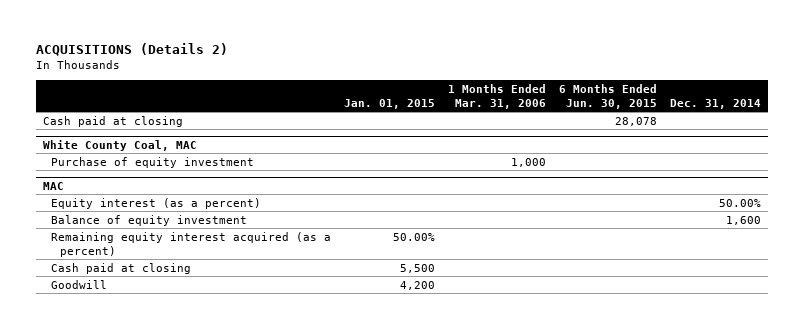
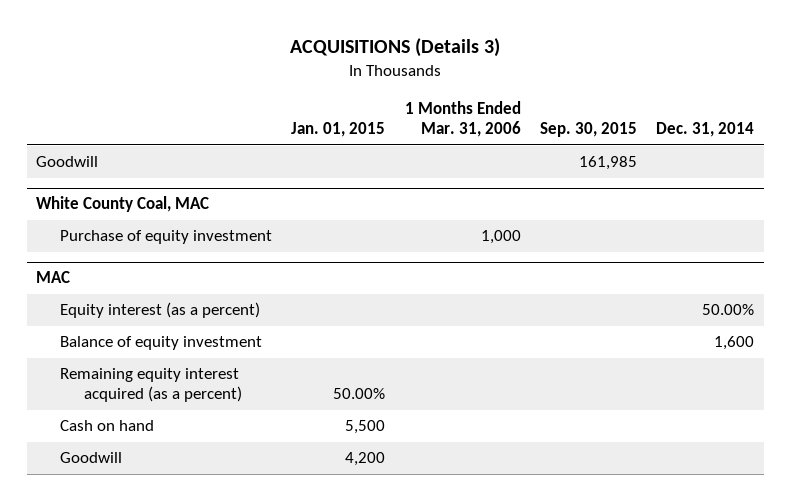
[36,42,229,56] ACQUISITIONS (Details 2) -> [290,37,501,57] ACQUISITIONS (Details 3)
[559,83,658,109] 6 Months Ended Jun. 30, 2015 -> none
none -> [540,122,638,138] Sep. 30, 2015
[42,115,183,127] Cash paid at closing -> none
none -> [36,156,99,168] Goodwill
[51,262,192,274] Cash paid at closing -> [60,420,155,432] Cash on hand

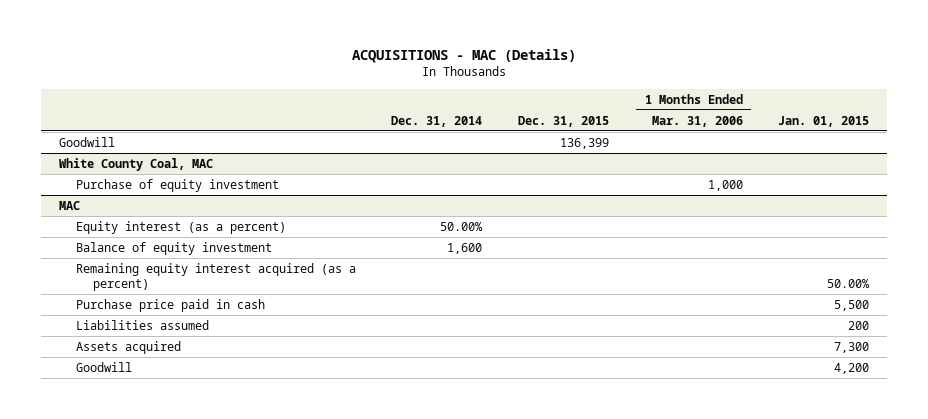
[290,37,501,57] ACQUISITIONS (Details 3) -> [351,48,576,63] ACQUISITIONS - MAC (Details)
[540,122,638,138] Sep. 30, 2015 -> none
none -> [517,115,609,127] Dec. 31, 2015
[60,420,155,432] Cash on hand -> [75,298,265,312] Purchase price paid in cash
none -> [75,319,209,330] Liabilities assumed
none -> [75,340,181,354] Assets acquired

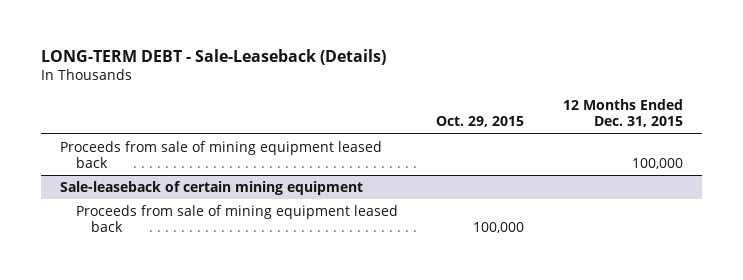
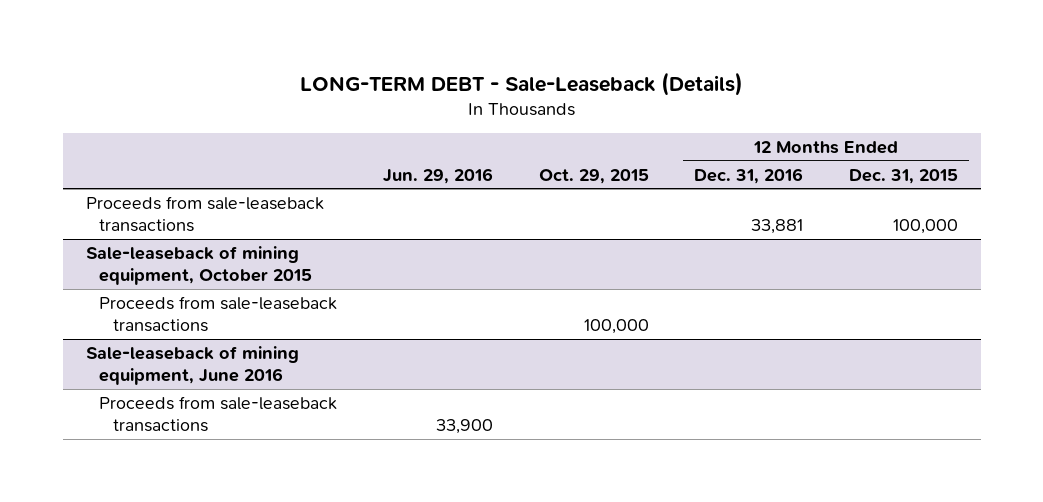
none -> [382,167,493,184] Jun. 29, 2016
none -> [694,167,804,184] Dec. 31, 2016
[60,140,383,168] Proceeds from sale of mining equipment leased back -> [85,195,324,232] Proceeds from sale-leaseback transactions
[60,180,364,195] Sale-leaseback of certain mining equipment -> [85,245,313,285] Sale-leaseback of mining equipment, October 2015
[75,204,398,232] Proceeds from sale of mining equipment leased back -> [99,295,338,332] Proceeds from sale-leaseback transactions
none -> [85,345,299,385] Sale-leaseback of mining equipment, June 2016
none -> [99,395,338,432] Proceeds from sale-leaseback transactions

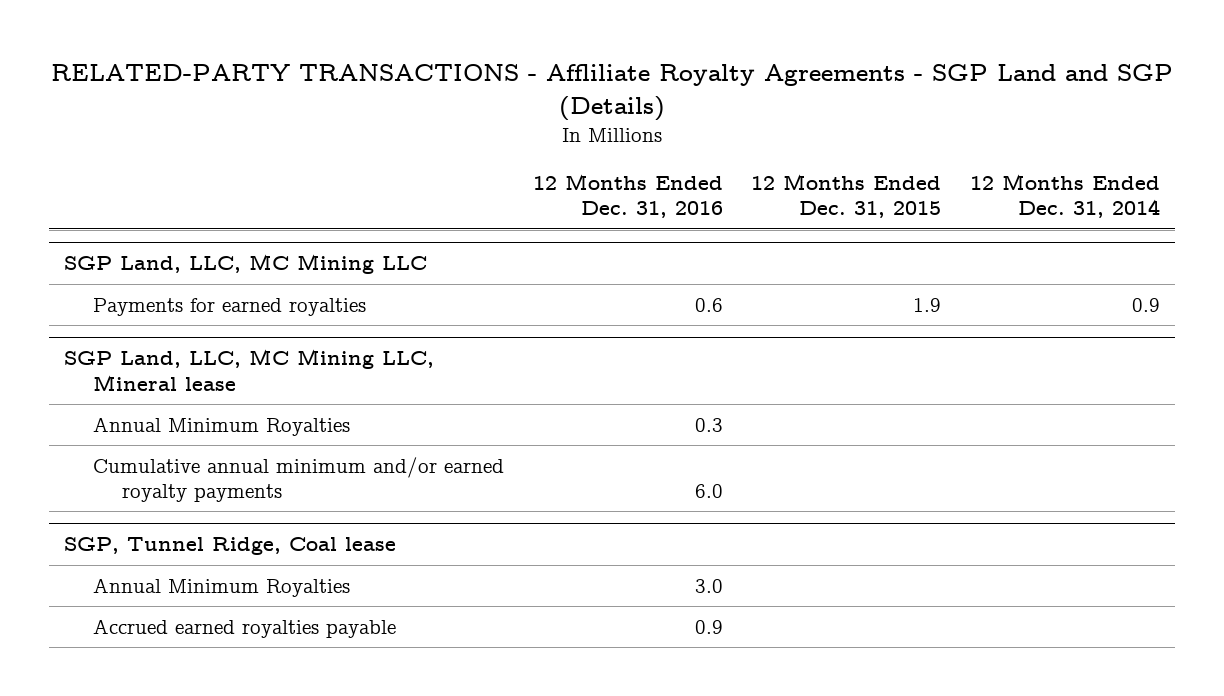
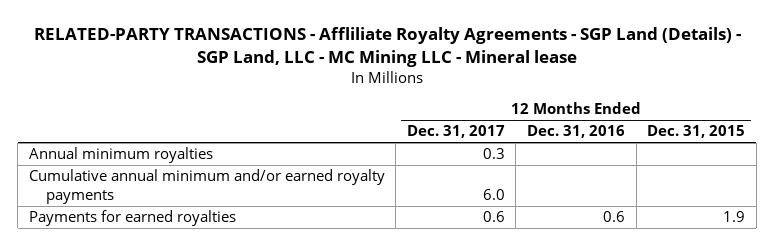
[50,64,1173,121] RELATED-PARTY TRANSACTIONS - Affliliate Royalty Agreements - SGP Land and SGP (Details) -> [33,27,741,68] RELATED-PARTY TRANSACTIONS - Affliliate Royalty Agreements - SGP Land (Details) - SGP Land, LLC - MC Mining LLC - Mineral lease
[970,174,1161,219] 12 Months Ended Dec. 31, 2014 -> none
none -> [406,125,505,139] Dec. 31, 2017
[63,254,427,275] SGP Land, LLC, MC Mining LLC -> none
none -> [28,147,213,164] Annual minimum royalties
none -> [28,169,385,204] Cumulative annual minimum and/or earned royalty payments
[63,349,434,391] SGP Land, LLC, MC Mining LLC, Mineral lease -> none
[92,416,350,436] Annual Minimum Royalties -> none
[92,456,504,503] Cumulative annual minimum and/or earned royalty payments -> none
[63,537,396,556] SGP, Tunnel Ridge, Coal lease -> none
[92,577,350,597] Annual Minimum Royalties -> none
[92,618,396,638] Accrued earned royalties payable -> none

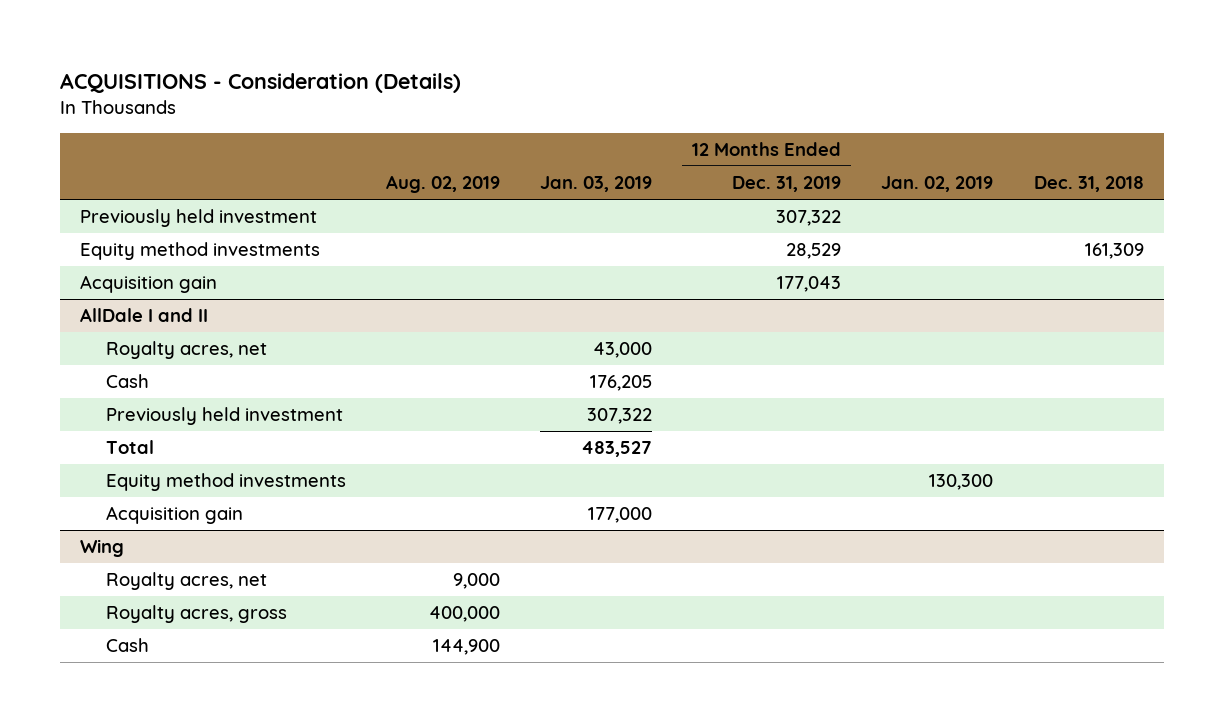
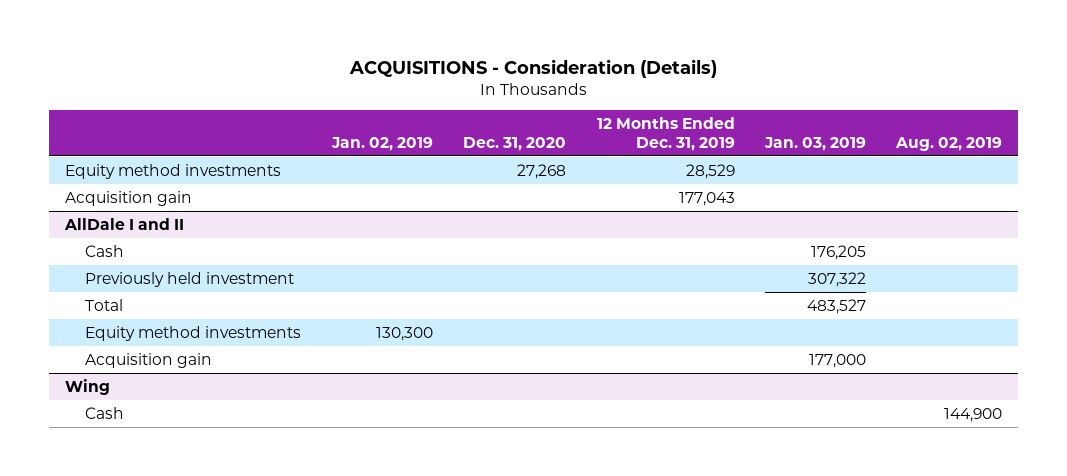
[1033,176,1144,193] Dec. 31, 2018 -> none
none -> [463,136,567,151] Dec. 31, 2020
[80,209,318,228] Previously held investment -> none
[105,341,267,360] Royalty acres, net -> none
[105,572,267,591] Royalty acres, net -> none
[105,605,287,624] Royalty acres, gross -> none

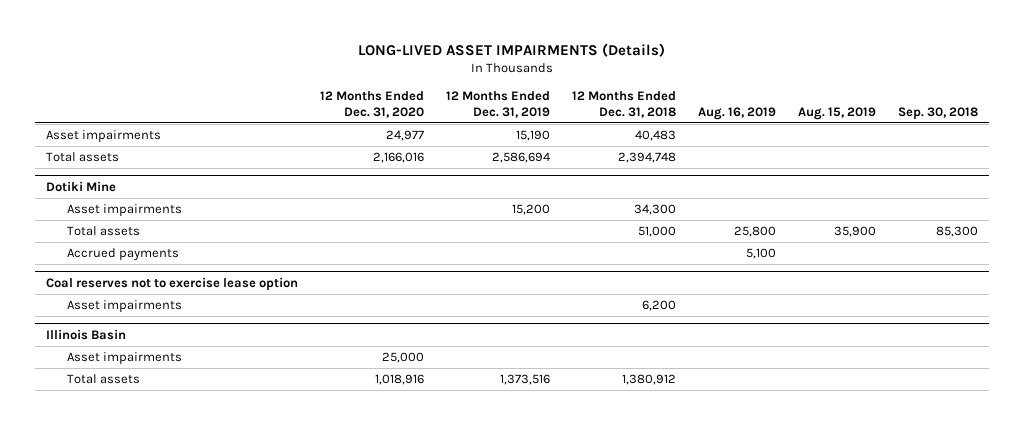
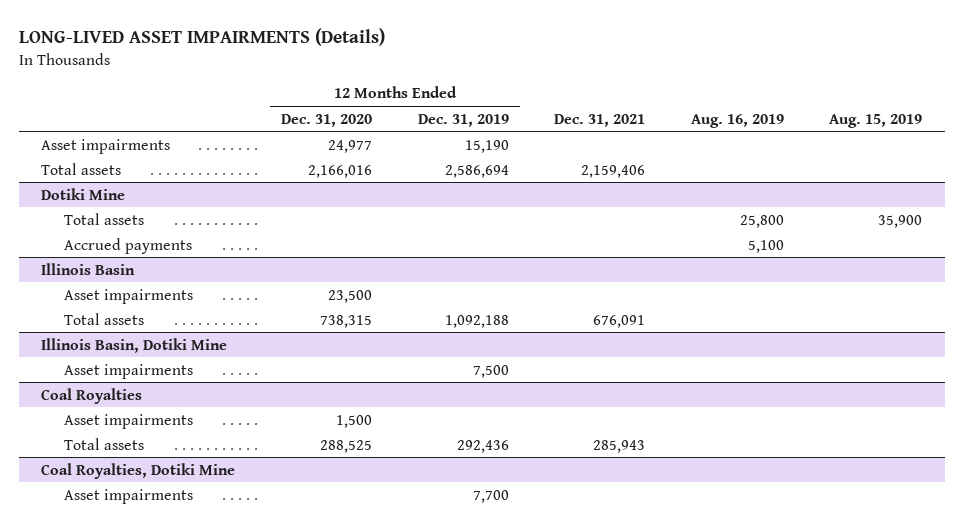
[572,91,677,119] 12 Months Ended Dec. 31, 2018 -> none
[897,107,978,121] Sep. 30, 2018 -> none
none -> [554,113,646,127] Dec. 31, 2021
[66,203,182,217] Asset impairments -> none
[46,276,299,291] Coal reserves not to exercise lease option -> none
[66,299,182,313] Asset impairments -> none
[382,351,425,363] 25,000 -> [328,289,373,303] 23,500
[375,373,425,385] 1,018,916 -> [320,314,373,328] 738,315
[500,373,551,385] 1,373,516 -> [444,314,509,328] 1,092,188
none -> [41,337,228,353] Illinois Basin, Dotiki Mine
none -> [63,363,193,379] Asset impairments
none -> [41,387,143,404] Coal Royalties
none -> [63,413,193,429] Asset impairments
none -> [63,437,144,450] Total assets
none -> [41,462,236,479] Coal Royalties, Dotiki Mine
none -> [63,488,193,504] Asset impairments

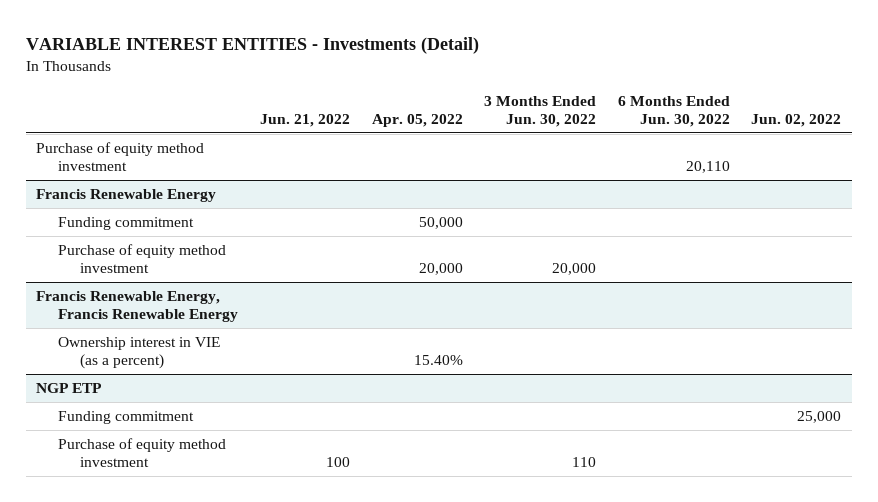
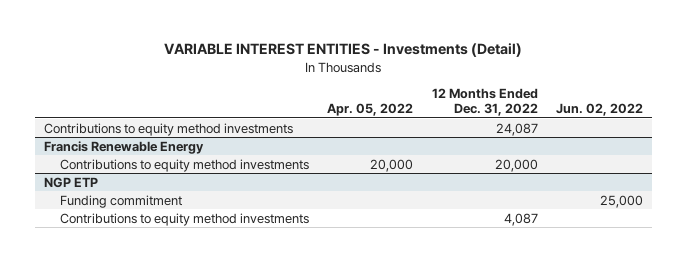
[259,114,350,128] Jun. 21, 2022 -> none
[484,95,597,128] 3 Months Ended Jun. 30, 2022 -> none
[617,95,730,128] 6 Months Ended Jun. 30, 2022 -> none
none -> [431,88,538,117] 12 Months Ended Dec. 31, 2022
[36,142,205,172] Purchase of equity method investment -> [43,122,293,136] Contributions to equity method investments
[58,217,195,231] Funding commitment -> none
[36,291,239,323] Francis Renewable Energy, Francis Renewable Energy -> none
[58,337,221,370] Ownership interest in VIE (as a percent) -> none
[58,244,227,274] Purchase of equity method investment -> [60,158,310,172] Contributions to equity method investments
[58,438,227,468] Purchase of equity method investment -> [60,212,310,226] Contributions to equity method investments

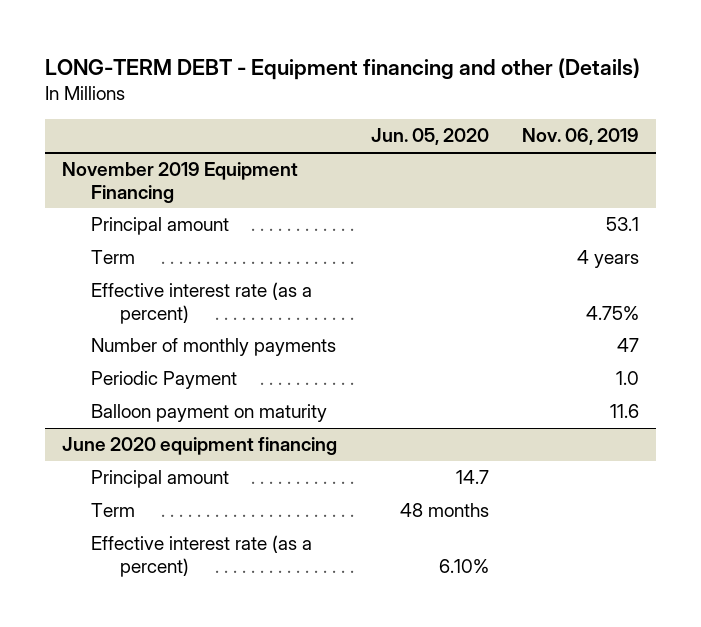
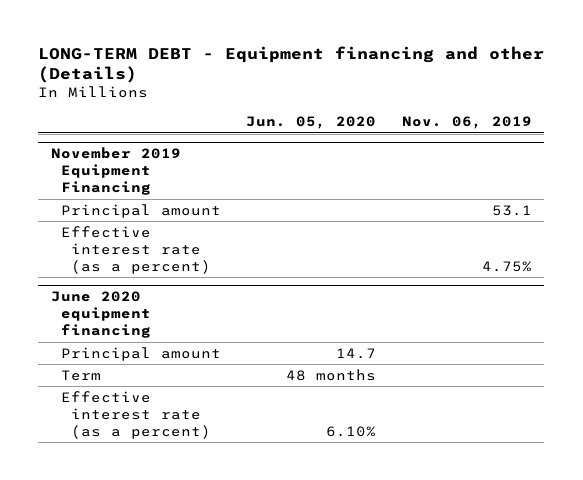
[90,250,135,265] Term -> none
[90,338,336,357] Number of monthly payments -> none
[90,371,237,390] Periodic Payment -> none
[90,404,327,423] Balloon payment on maturity -> none

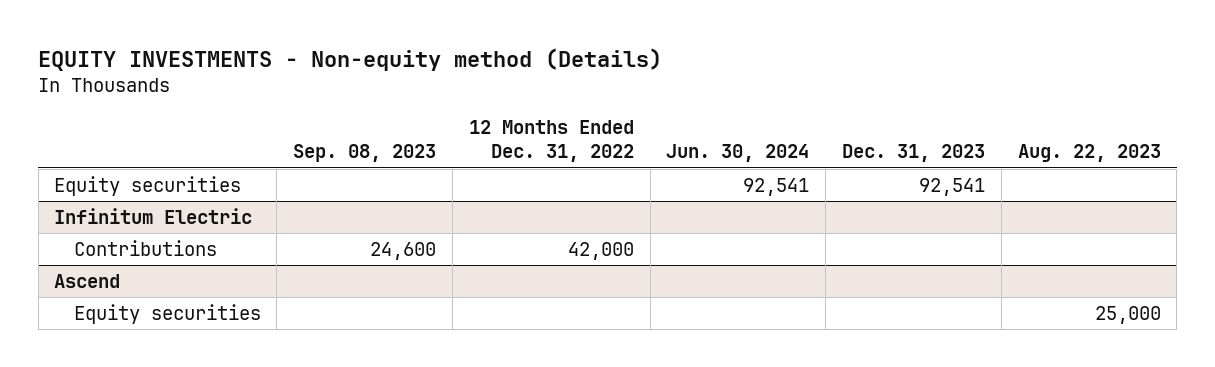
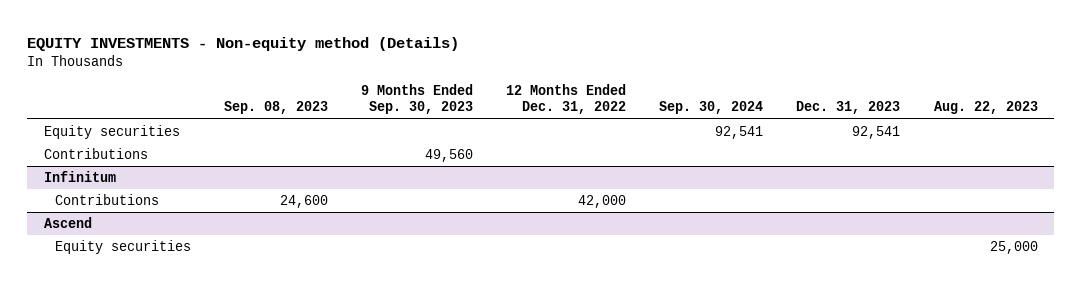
[666,144,810,163] Jun. 30, 2024 -> none
none -> [360,84,473,115] 9 Months Ended Sep. 30, 2023
none -> [659,101,764,115] Sep. 30, 2024
none -> [43,148,148,160] Contributions
[54,208,253,225] Infinitum Electric -> [43,171,116,183] Infinitum

